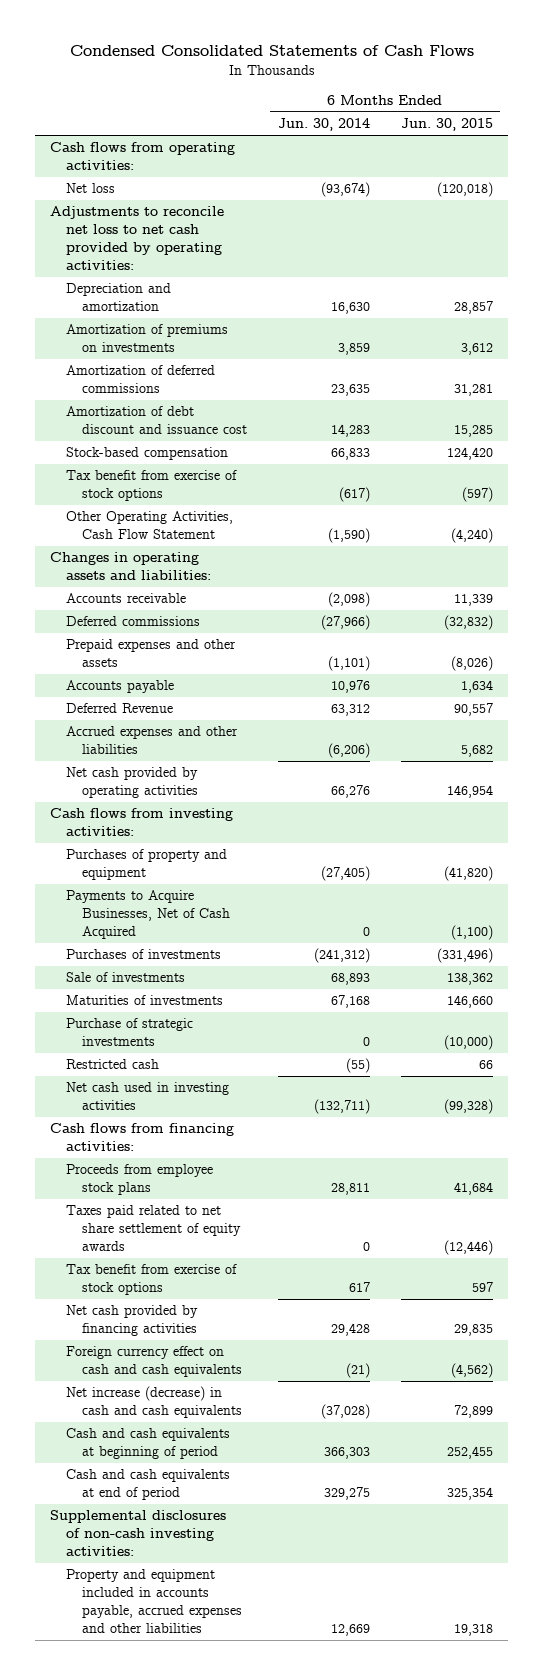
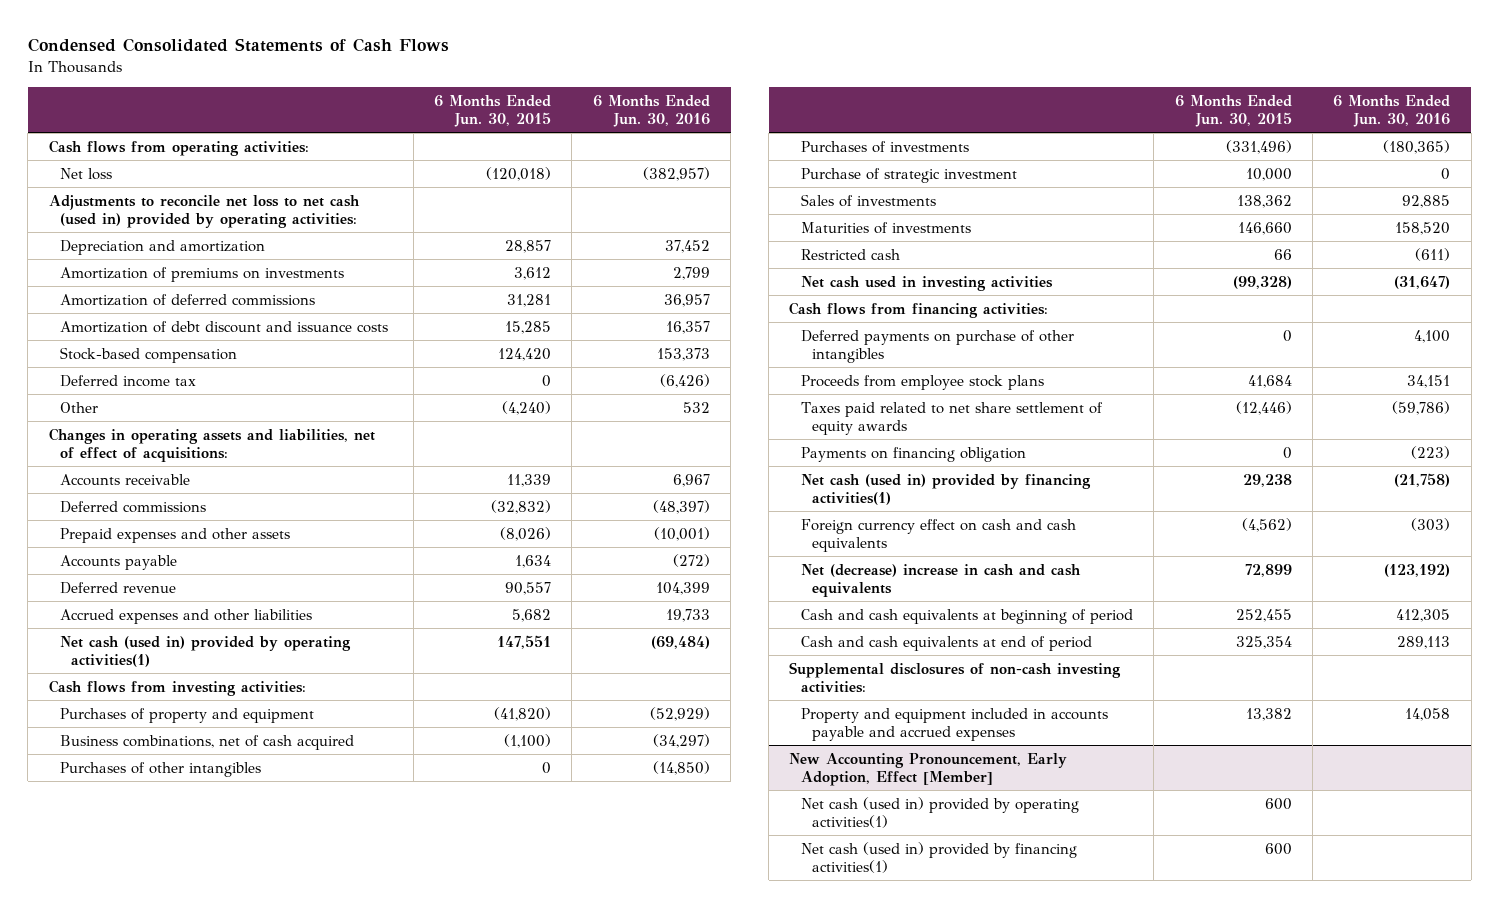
[277,118,370,132] Jun. 30, 2014 -> none
none -> [592,94,710,127] 6 Months Ended Jun. 30, 2016
[50,206,225,270] Adjustments to reconcile net loss to net cash provided by operating activities: -> [48,194,360,229] Adjustments to reconcile net loss to net cash (used in) provided by operating activities:
[66,406,247,435] Amortization of debt discount and issuance cost -> [60,320,389,333] Amortization of debt discount and issuance costs
[66,470,238,502] Tax benefit from exercise of stock options -> none
none -> [60,374,197,387] Deferred income tax
[66,511,234,540] Other Operating Activities, Cash Flow Statement -> [60,401,99,413] Other
[50,552,212,581] Changes in operating assets and liabilities: -> [48,427,375,463] Changes in operating assets and liabilities, net of effect of acquisitions:
[66,703,174,714] Deferred Revenue -> [60,581,177,594] Deferred revenue
[66,767,199,799] Net cash provided by operating activities -> [60,635,352,668] Net cash (used in) provided by operating activities(1)
[446,785,493,799] 146,954 -> [496,634,551,649] 147,551
[66,890,230,939] Payments to Acquire Businesses, Net of Cash Acquired -> [60,734,355,750] Business combinations, net of cash acquired
none -> [60,761,262,777] Purchases of other intangibles
none -> [800,167,1017,183] Purchase of strategic investment
[66,972,186,983] Sale of investments -> [800,193,936,207] Sales of investments
[66,1018,194,1047] Purchase of strategic investments -> none
none -> [800,329,1074,364] Deferred payments on purchase of other intangibles
[66,1264,238,1296] Tax benefit from exercise of stock options -> none
none -> [800,446,1026,462] Payments on financing obligation
[66,1305,199,1337] Net cash provided by financing activities -> [800,473,1091,506] Net cash (used in) provided by financing activities(1)
[453,1324,493,1337] 29,835 -> [1242,473,1292,487] 29,238
[66,1386,242,1419] Net increase (decrease) in cash and cash equivalents -> [800,563,1081,598] Net (decrease) increase in cash and cash equivalents
[66,1569,242,1633] Property and equipment included in accounts payable, accrued expenses and other liabilities -> [800,707,1108,742] Property and equipment included in accounts payable and accrued expenses
[453,1623,493,1636] 19,318 -> [1245,707,1292,721] 13,382
none -> [789,752,1068,787] New Accounting Pronouncement, Early Adoption, Effect [Member]
none -> [800,796,1079,829] Net cash (used in) provided by operating activities(1)
none -> [800,841,1077,874] Net cash (used in) provided by financing activities(1)

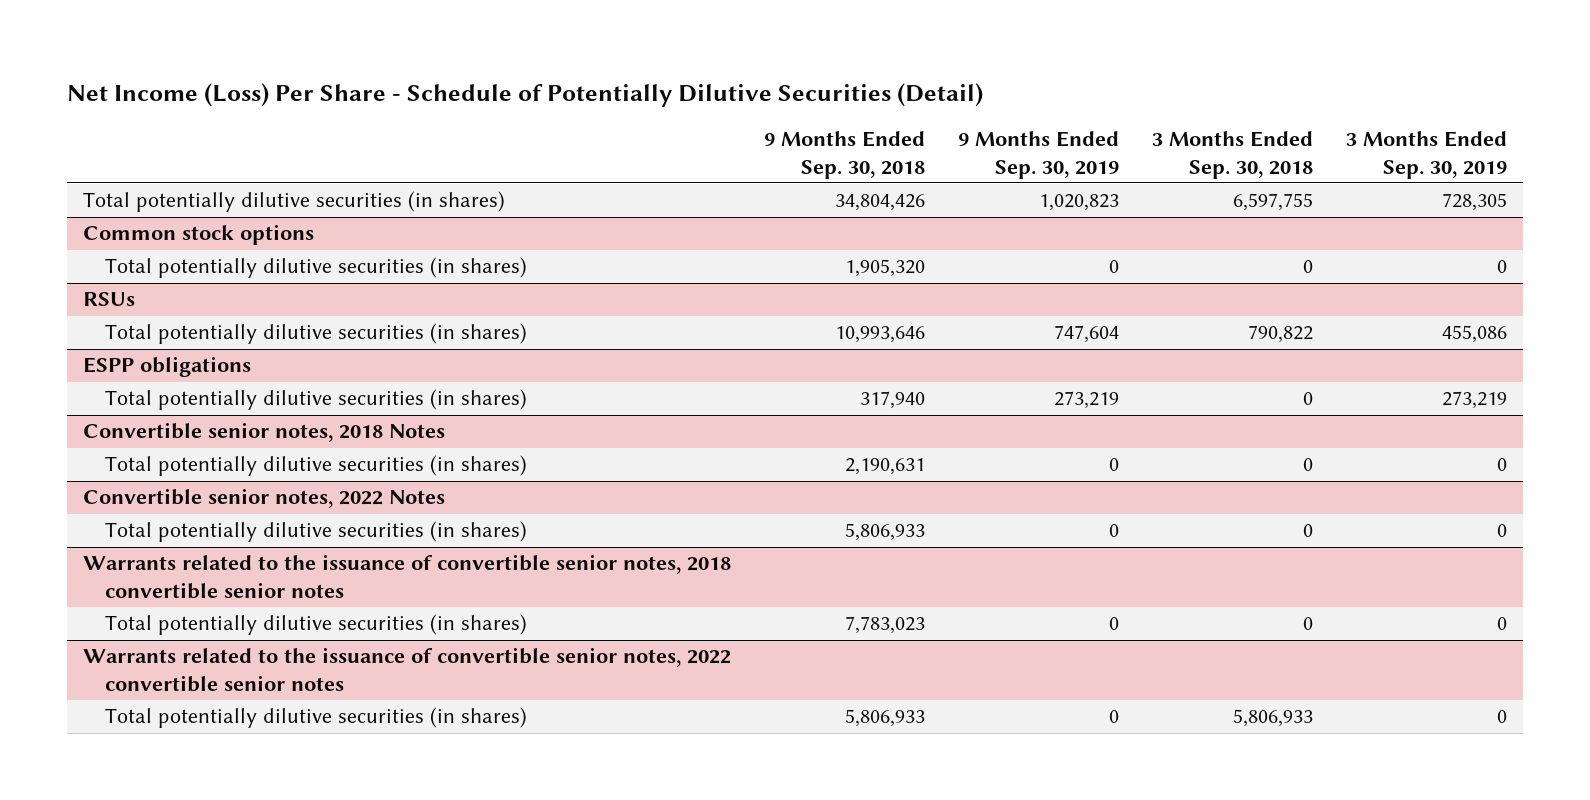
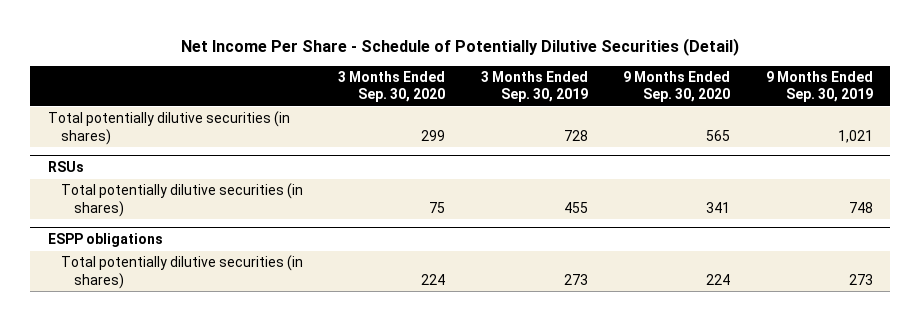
[66,82,983,107] Net Income (Loss) Per Share - Schedule of Potentially Dilutive Securities (Detail) -> [181,37,740,56] Net Income Per Share - Schedule of Potentially Dilutive Securities (Detail)
[764,131,926,179] 9 Months Ended Sep. 30, 2018 -> none
[1151,131,1313,179] 3 Months Ended Sep. 30, 2018 -> none
none -> [338,71,446,103] 3 Months Ended Sep. 30, 2020
none -> [623,71,731,103] 9 Months Ended Sep. 30, 2020
[83,224,315,246] Common stock options -> none
[104,257,527,279] Total potentially dilutive securities (in shares) -> none
[1039,194,1120,212] 1,020,823 -> [837,129,873,143] 1,021
[1441,193,1507,212] 728,305 -> [563,129,588,141] 728
[1054,325,1120,344] 747,604 -> [848,201,873,213] 748
[1441,325,1507,344] 455,086 -> [563,201,588,213] 455
[83,422,446,443] Convertible senior notes, 2018 Notes -> none
[104,455,527,477] Total potentially dilutive securities (in shares) -> none
[83,488,446,509] Convertible senior notes, 2022 Notes -> none
[104,521,527,543] Total potentially dilutive securities (in shares) -> none
[83,554,732,599] Warrants related to the issuance of convertible senior notes, 2018 convertible senior notes -> none
[104,614,527,636] Total potentially dilutive securities (in shares) -> none
[83,647,732,692] Warrants related to the issuance of convertible senior notes, 2022 convertible senior notes -> none
[104,707,527,729] Total potentially dilutive securities (in shares) -> none
[1054,391,1120,410] 273,219 -> [848,273,873,285] 273
[1441,391,1507,410] 273,219 -> [563,273,588,285] 273

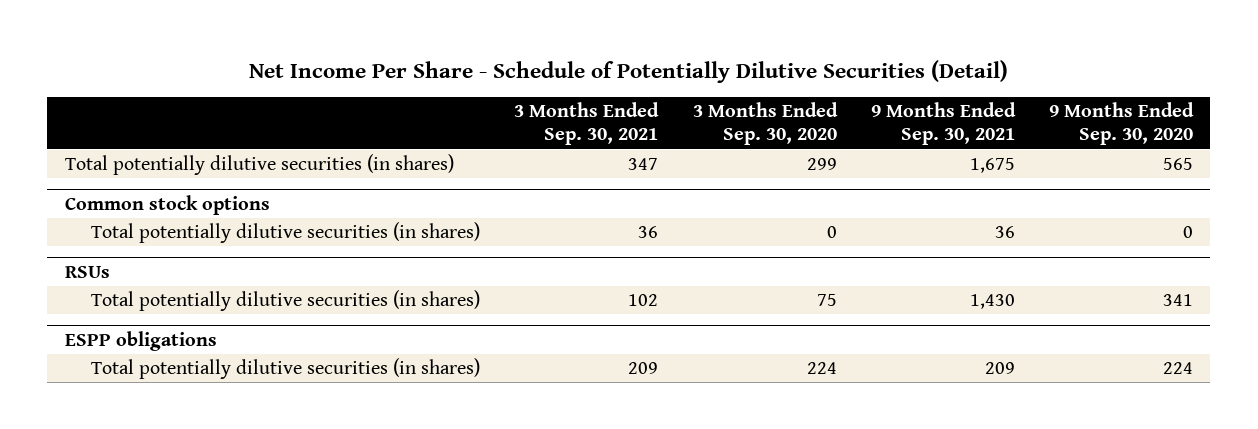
[480,71,588,103] 3 Months Ended Sep. 30, 2019 -> none
[765,71,873,103] 9 Months Ended Sep. 30, 2019 -> none
none -> [514,102,660,146] 3 Months Ended Sep. 30, 2021
none -> [870,102,1016,146] 9 Months Ended Sep. 30, 2021
none -> [64,194,270,215] Common stock options
none -> [91,222,481,244] Total potentially dilutive securities (in shares)

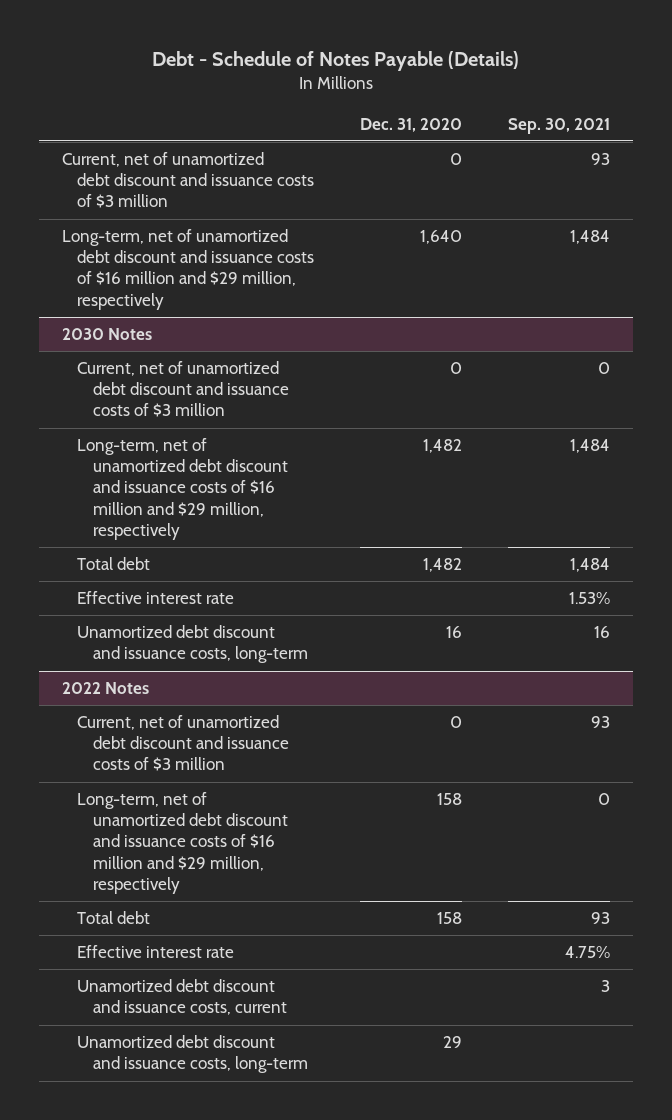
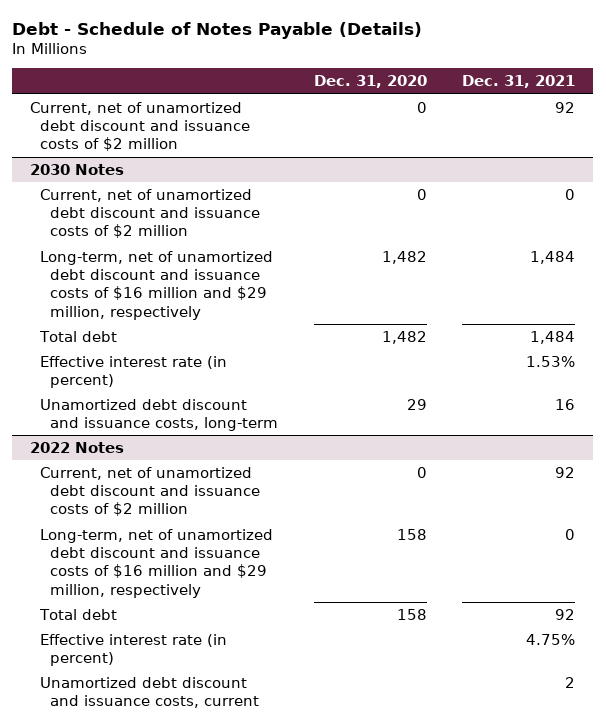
[507,117,610,134] Sep. 30, 2021 -> none
none -> [462,75,576,89] Dec. 31, 2021
[61,229,315,310] Long-term, net of unamortized debt discount and issuance costs of $16 million and $29 million, respectively -> none
[61,152,315,209] Current, net of unamortized debt discount and issuance costs of $3 million -> [30,101,251,152] Current, net of unamortized debt discount and issuance costs of $2 million
[77,361,290,418] Current, net of unamortized debt discount and issuance costs of $3 million -> [40,188,261,239] Current, net of unamortized debt discount and issuance costs of $2 million
[77,591,235,605] Effective interest rate -> [40,355,228,389] Effective interest rate (in percent)
[446,626,463,639] 16 -> [406,398,427,410] 29
[77,715,290,772] Current, net of unamortized debt discount and issuance costs of $3 million -> [40,466,261,517] Current, net of unamortized debt discount and issuance costs of $2 million
[77,945,235,959] Effective interest rate -> [40,633,228,667] Effective interest rate (in percent)
[77,1035,309,1074] Unamortized debt discount and issuance costs, long-term -> none

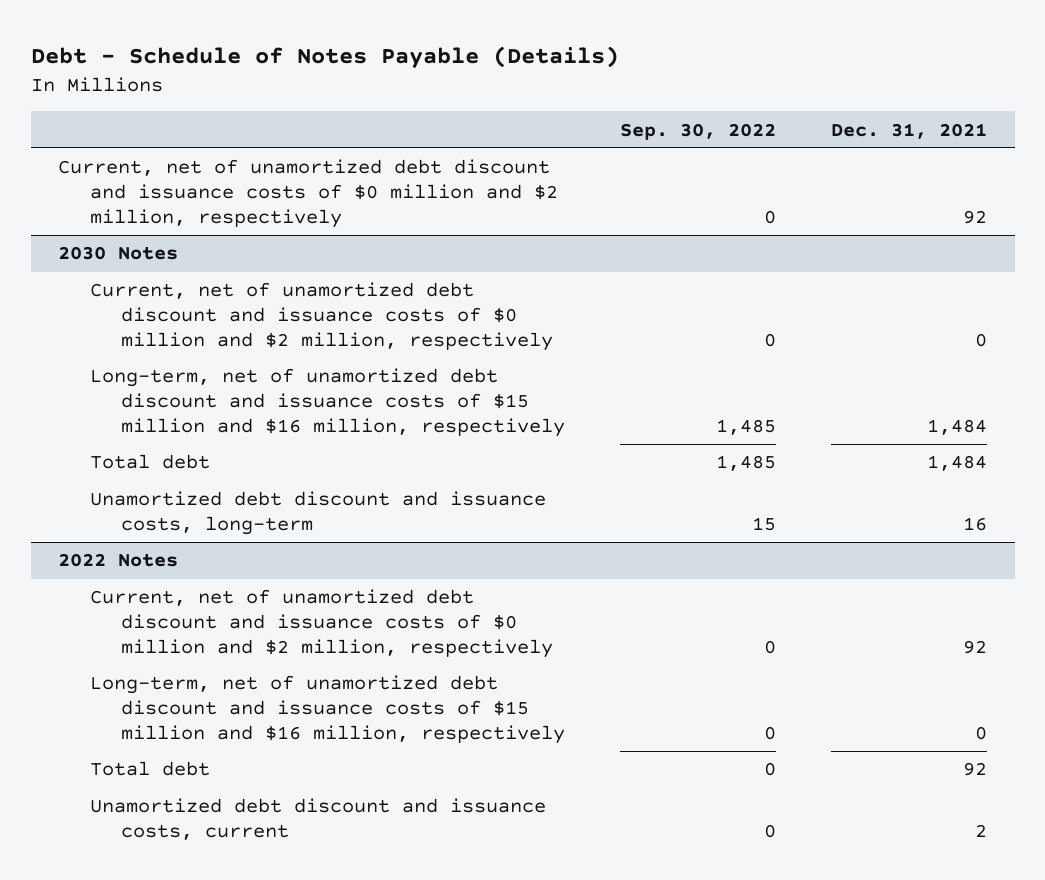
[313,75,427,89] Dec. 31, 2020 -> none
none -> [620,122,777,140] Sep. 30, 2022
[30,101,251,152] Current, net of unamortized debt discount and issuance costs of $2 million -> [58,159,558,229] Current, net of unamortized debt discount and issuance costs of $0 million and $2 million, respectively
[40,188,261,239] Current, net of unamortized debt discount and issuance costs of $2 million -> [89,282,554,352] Current, net of unamortized debt discount and issuance costs of $0 million and $2 million, respectively
[40,250,274,320] Long-term, net of unamortized debt discount and issuance costs of $16 million and $29 million, respectively -> [89,368,566,438] Long-term, net of unamortized debt discount and issuance costs of $15 million and $16 million, respectively
[40,355,228,389] Effective interest rate (in percent) -> none
[40,466,261,517] Current, net of unamortized debt discount and issuance costs of $2 million -> [89,589,554,659] Current, net of unamortized debt discount and issuance costs of $0 million and $2 million, respectively
[40,528,274,598] Long-term, net of unamortized debt discount and issuance costs of $16 million and $29 million, respectively -> [89,675,566,745] Long-term, net of unamortized debt discount and issuance costs of $15 million and $16 million, respectively
[40,633,228,667] Effective interest rate (in percent) -> none

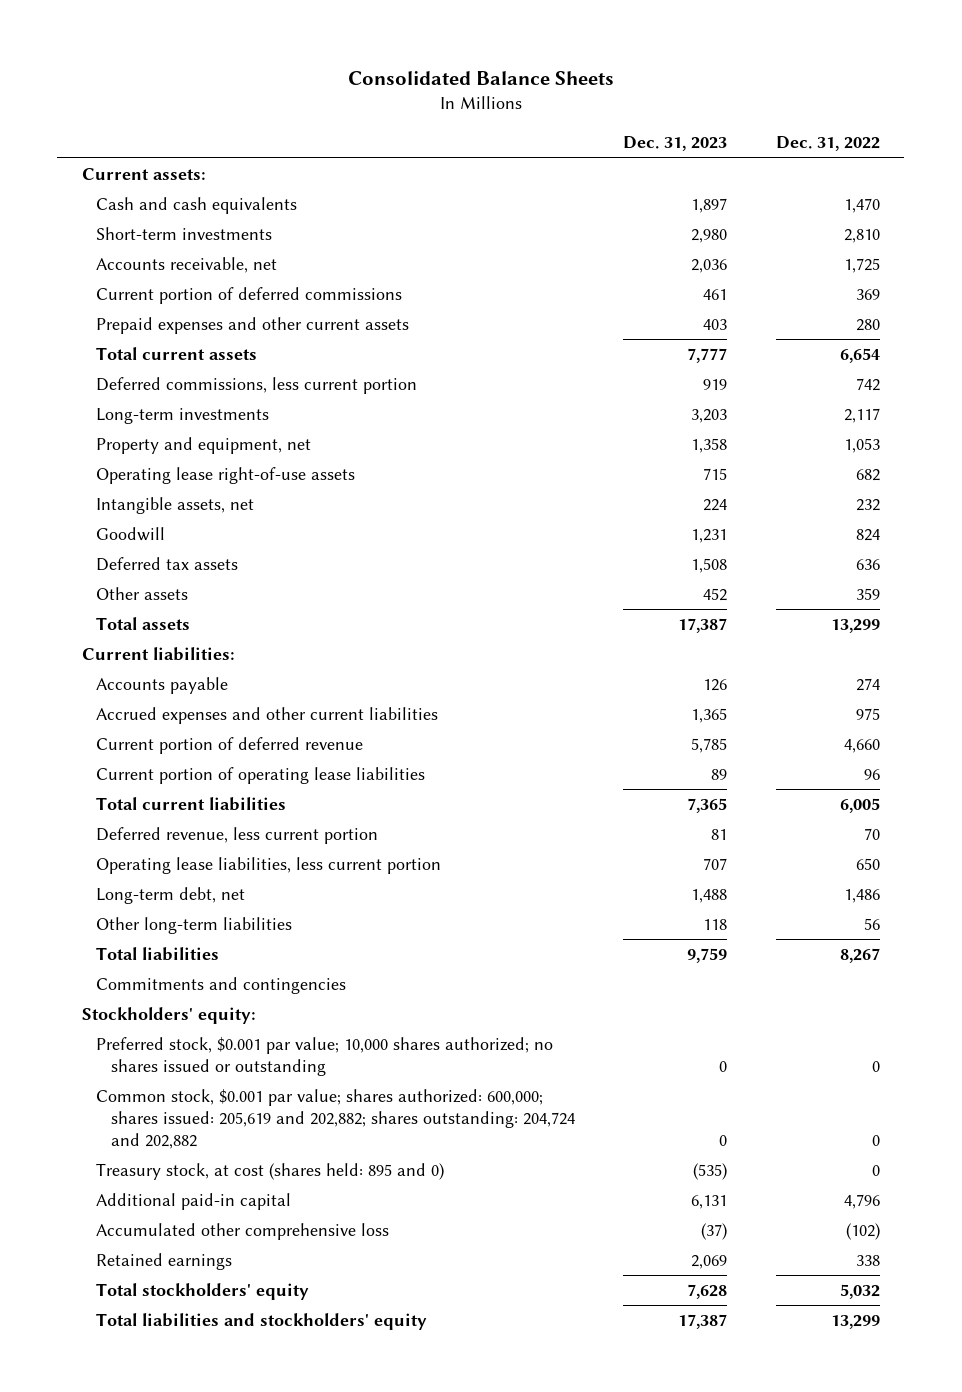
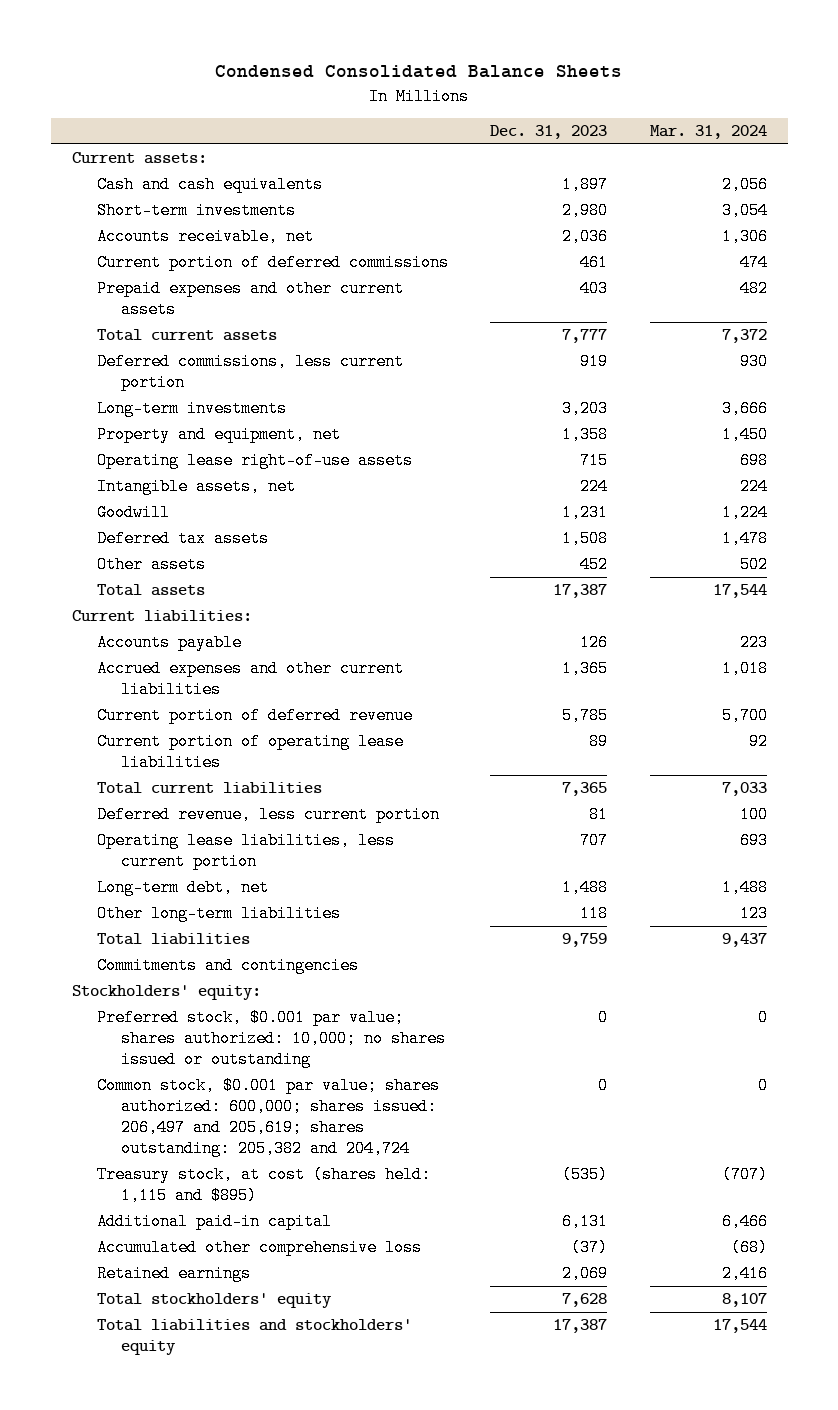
[347,71,614,86] Consolidated Balance Sheets -> [215,65,623,79] Condensed Consolidated Balance Sheets
[776,136,881,152] Dec. 31, 2022 -> none
none -> [649,125,767,140] Mar. 31, 2024
[96,1037,554,1076] Preferred stock, $0.001 par value; 10,000 shares authorized; no shares issued or outstanding -> [96,1009,447,1069] Preferred stock, $0.001 par value; shares authorized: 10,000; no shares issued or outstanding
[96,1089,575,1149] Common stock, $0.001 par value; shares authorized: 600,000; shares issued: 205,619 and 202,882; shares outstanding: 204,724 and 202,882 -> [96,1077,440,1158] Common stock, $0.001 par value; shares authorized: 600,000; shares issued: 206,497 and 205,619; shares outstanding: 205,382 and 204,724
[96,1163,445,1181] Treasury stock, at cost (shares held: 895 and 0) -> [96,1166,431,1205] Treasury stock, at cost (shares held: 1,115 and $895)

